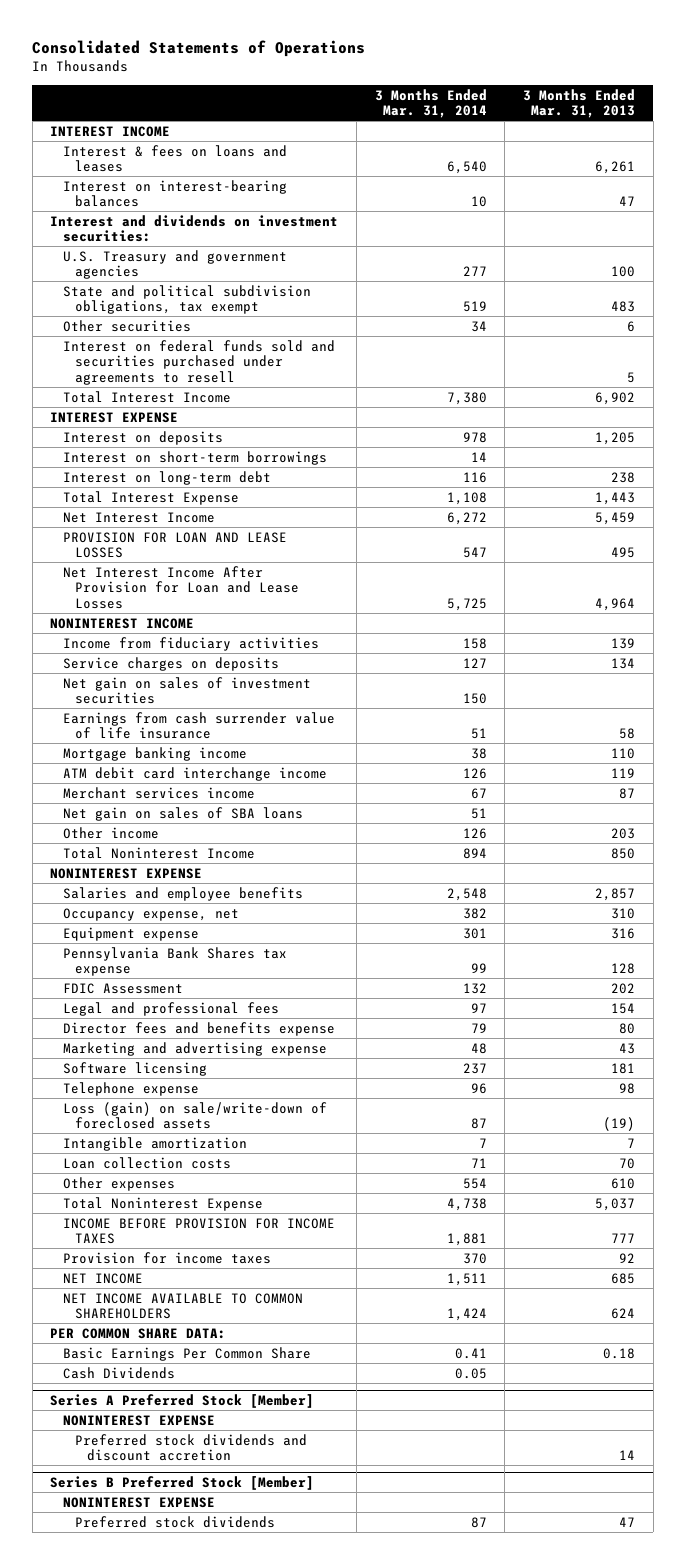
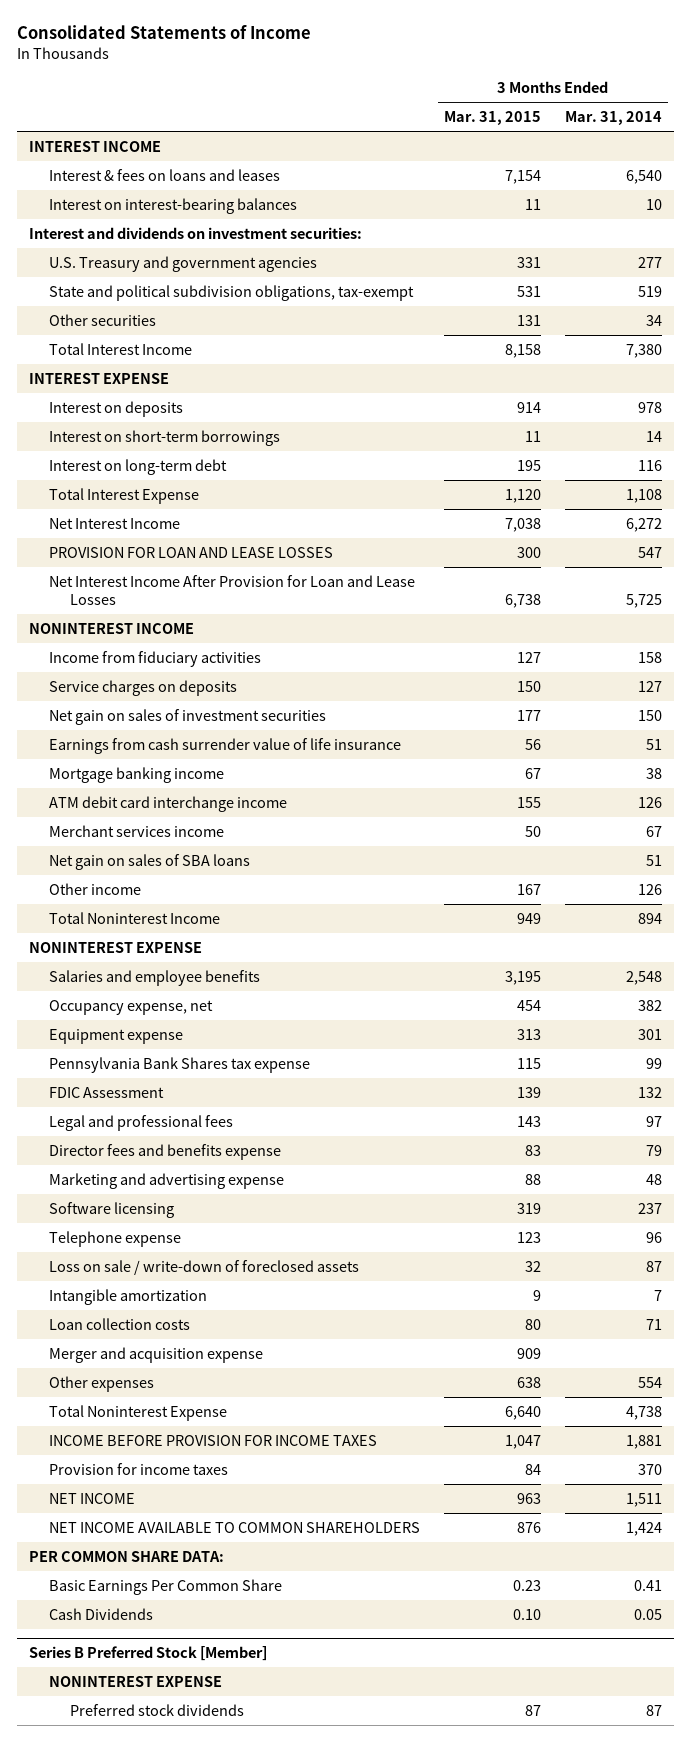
[32,40,366,58] Consolidated Statements of Operations -> [17,25,312,40] Consolidated Statements of Income
[523,88,636,119] 3 Months Ended Mar. 31, 2013 -> none
none -> [444,110,542,125] Mar. 31, 2015
[62,284,311,315] State and political subdivision obligations, tax exempt -> [49,284,415,301] State and political subdivision obligations, tax-exempt
[62,339,335,385] Interest on federal funds sold and securities purchased under agreements to resell -> none
[62,1101,327,1130] Loss (gain) on sale/write-down of foreclosed assets -> [49,1259,360,1275] Loss on sale / write-down of foreclosed assets
none -> [49,1346,264,1363] Merger and acquisition expense
[50,1394,315,1409] Series A Preferred Stock [Member] -> none
[62,1414,215,1426] NONINTEREST EXPENSE -> none
[75,1433,308,1462] Preferred stock dividends and discount accretion -> none

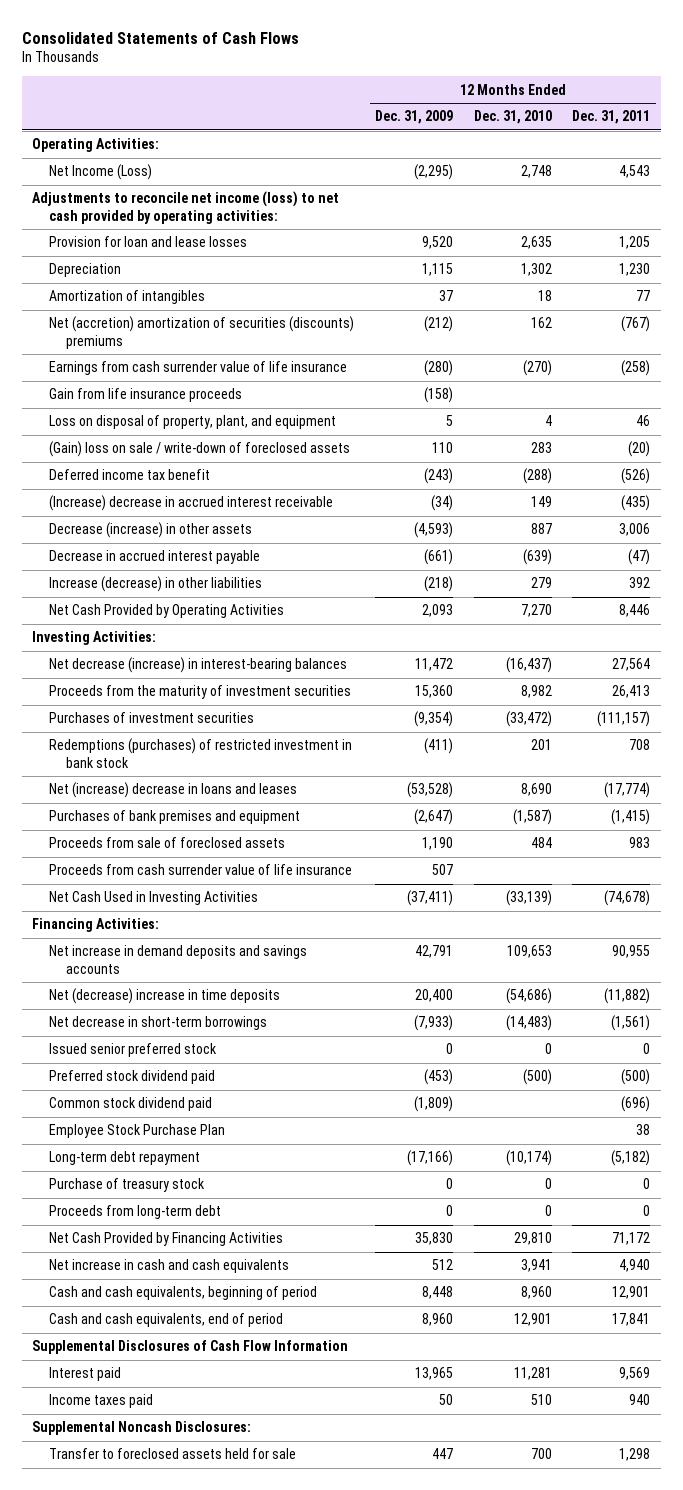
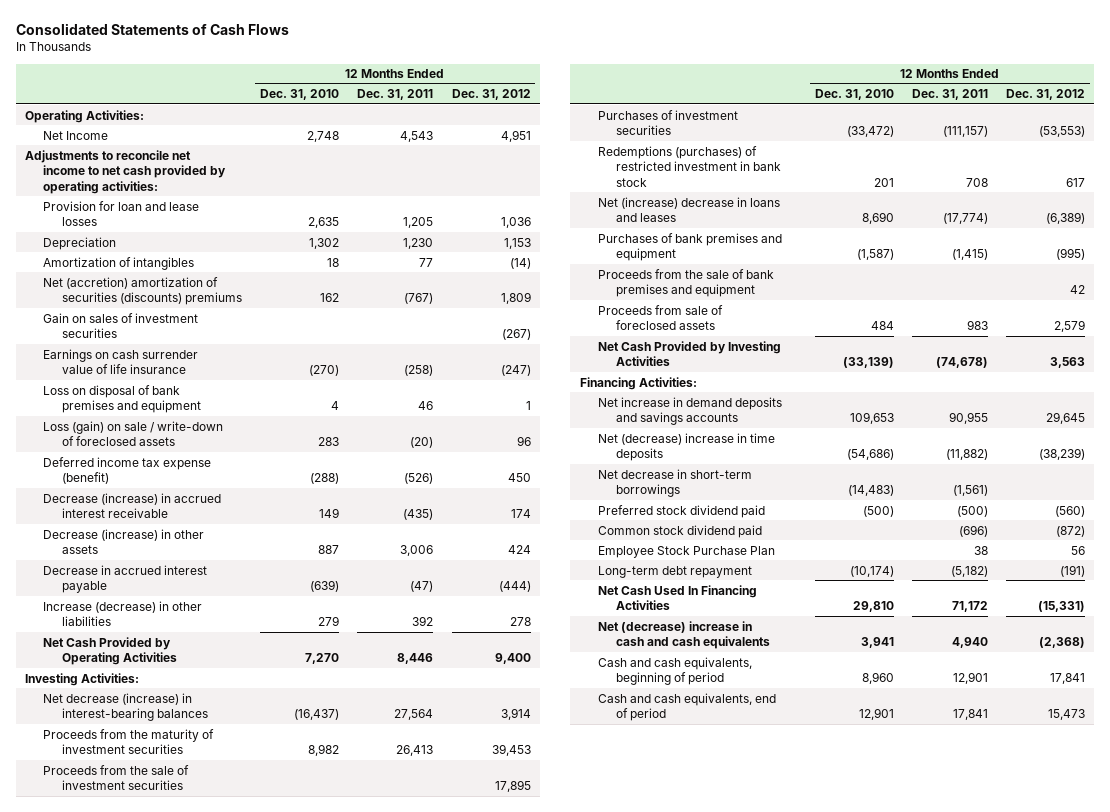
[374,110,453,125] Dec. 31, 2009 -> none
none -> [451,89,531,101] Dec. 31, 2012
[48,164,152,181] Net Income (Loss) -> [43,130,109,140] Net Income
[32,191,340,224] Adjustments to reconcile net income (loss) to net cash provided by operating activities: -> [25,149,227,194] Adjustments to reconcile net income to net cash provided by operating activities:
[48,388,242,403] Gain from life insurance proceeds -> none
none -> [43,312,199,339] Gain on sales of investment securities
[48,361,347,376] Earnings from cash surrender value of life insurance -> [43,348,199,375] Earnings on cash surrender value of life insurance
[48,415,336,430] Loss on disposal of property, plant, and equipment -> [43,384,201,414] Loss on disposal of bank premises and equipment
[48,441,350,458] (Gain) loss on sale / write-down of foreclosed assets -> [43,420,224,447] Loss (gain) on sale / write-down of foreclosed assets
[48,469,210,481] Deferred income tax benefit -> [43,456,212,485] Deferred income tax expense (benefit)
[48,495,333,512] (Increase) decrease in accrued interest receivable -> [43,492,222,519] Decrease (increase) in accrued interest receivable
none -> [43,764,190,791] Proceeds from the sale of investment securities
none -> [597,268,774,298] Proceeds from the sale of bank premises and equipment
[48,864,352,876] Proceeds from cash surrender value of life insurance -> none
[48,891,258,906] Net Cash Used in Investing Activities -> [597,340,781,367] Net Cash Provided by Investing Activities
[48,1043,217,1058] Issued senior preferred stock -> none
[48,1178,205,1193] Purchase of treasury stock -> none
[48,1205,221,1220] Proceeds from long-term debt -> none
[48,1232,283,1247] Net Cash Provided by Financing Activities -> [597,584,757,611] Net Cash Used In Financing Activities
[48,1259,289,1274] Net increase in cash and cash equivalents -> [597,620,771,650] Net (decrease) increase in cash and cash equivalents
[32,1340,349,1355] Supplemental Disclosures of Cash Flow Information -> none
[48,1367,121,1382] Interest paid -> none
[48,1394,153,1409] Income taxes paid -> none
[32,1421,252,1436] Supplemental Noncash Disclosures: -> none
[48,1448,296,1460] Transfer to foreclosed assets held for sale -> none

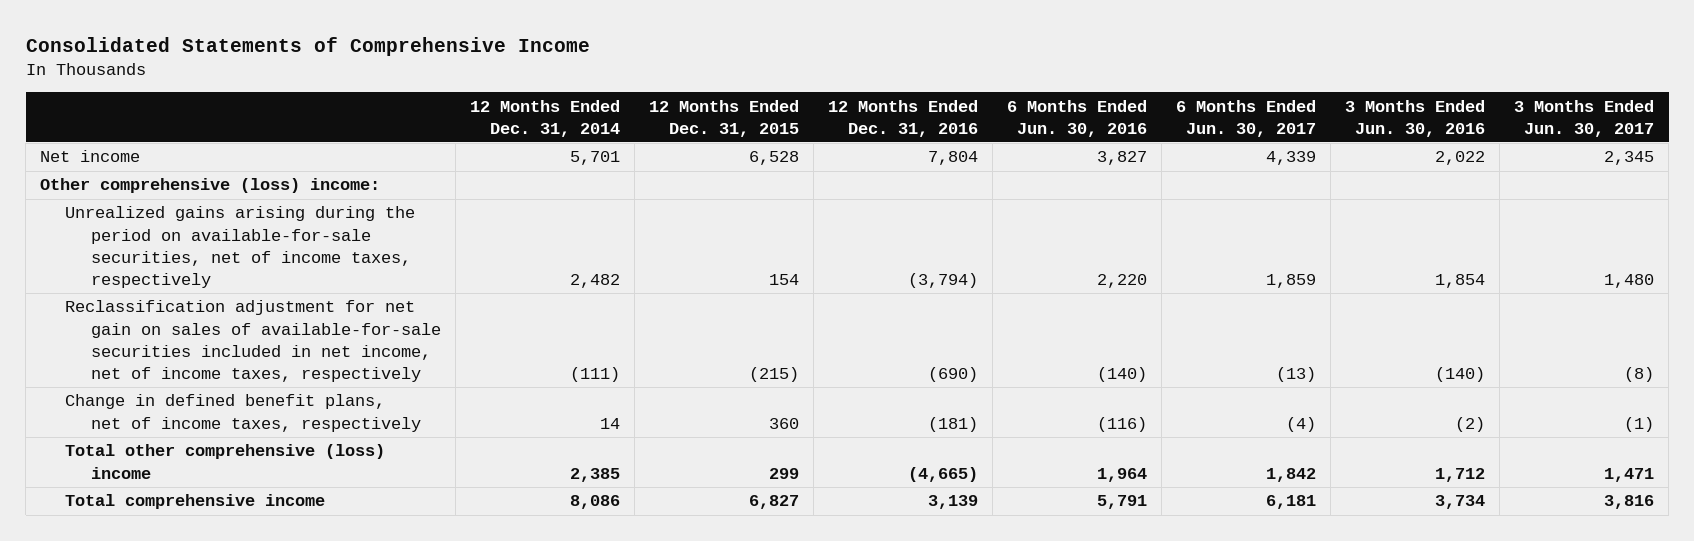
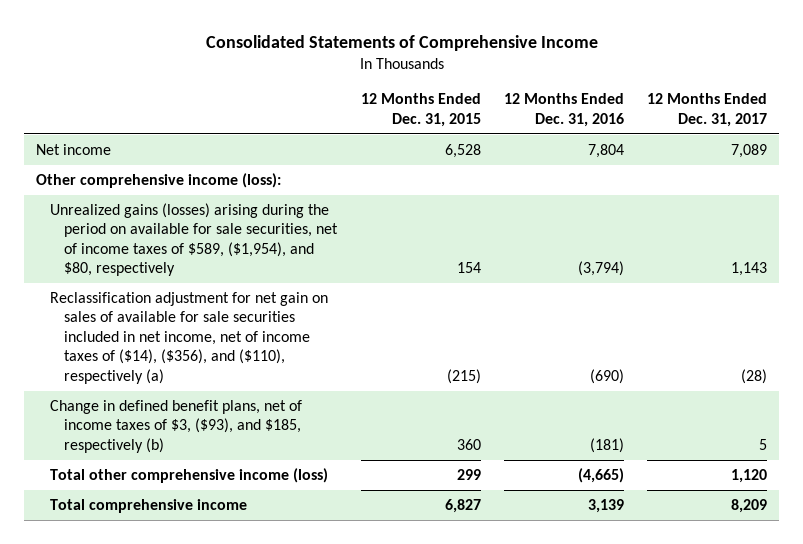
[469,99,620,137] 12 Months Ended Dec. 31, 2014 -> none
[1007,99,1148,137] 6 Months Ended Jun. 30, 2016 -> none
[1176,99,1317,137] 6 Months Ended Jun. 30, 2017 -> none
[1345,99,1486,137] 3 Months Ended Jun. 30, 2016 -> none
[1514,99,1655,137] 3 Months Ended Jun. 30, 2017 -> none
none -> [647,93,768,127] 12 Months Ended Dec. 31, 2017
[40,178,381,194] Other comprehensive (loss) income: -> [36,172,282,188] Other comprehensive income (loss):
[65,206,416,288] Unrealized gains arising during the period on available-for-sale securities, net of income taxes, respectively -> [50,202,339,277] Unrealized gains (losses) arising during the period on available for sale securities, net of income taxes of $589, ($1,954), and $80, respectively
[65,300,441,382] Reclassification adjustment for net gain on sales of available-for-sale securities included in net income, net of income taxes, respectively -> [50,291,329,385] Reclassification adjustment for net gain on sales of available for sale securities included in net income, net of income taxes of ($14), ($356), and ($110), respectively (a)
[65,394,421,432] Change in defined benefit plans, net of income taxes, respectively -> [50,399,303,453] Change in defined benefit plans, net of income taxes of $3, ($93), and $185, respectively (b)
[65,444,386,479] Total other comprehensive (loss) income -> [50,467,329,483] Total other comprehensive income (loss)

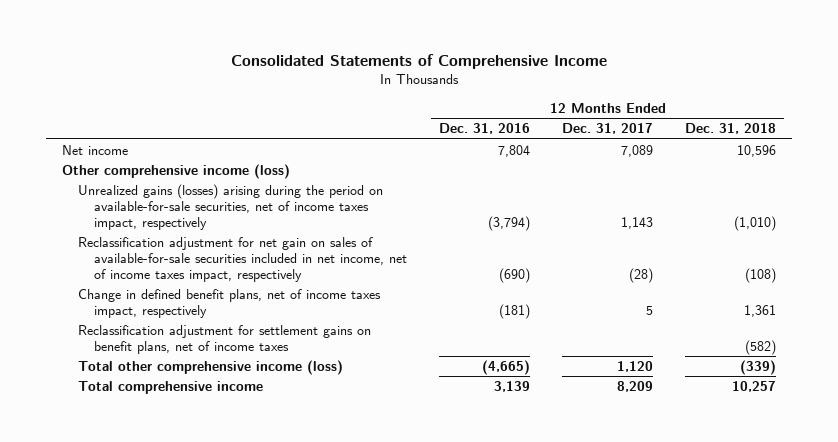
[360,93,481,127] 12 Months Ended Dec. 31, 2015 -> none
none -> [685,123,777,135] Dec. 31, 2018
[36,172,282,188] Other comprehensive income (loss): -> [61,163,290,179] Other comprehensive income (loss)
[50,202,339,277] Unrealized gains (losses) arising during the period on available for sale securities, net of income taxes of $589, ($1,954), and $80, respectively -> [77,183,383,230] Unrealized gains (losses) arising during the period on available-for-sale securities, net of income taxes impact, respectively
[50,291,329,385] Reclassification adjustment for net gain on sales of available for sale securities included in net income, net of income taxes of ($14), ($356), and ($110), respectively (a) -> [77,236,407,282] Reclassification adjustment for net gain on sales of available-for-sale securities included in net income, net of income taxes impact, respectively
[50,399,303,453] Change in defined benefit plans, net of income taxes of $3, ($93), and $185, respectively (b) -> [77,288,381,318] Change in defined benefit plans, net of income taxes impact, respectively
none -> [77,324,371,354] Reclassification adjustment for settlement gains on benefit plans, net of income taxes

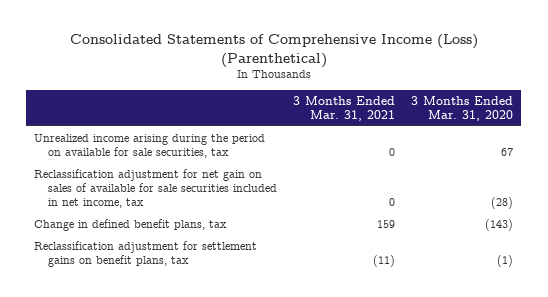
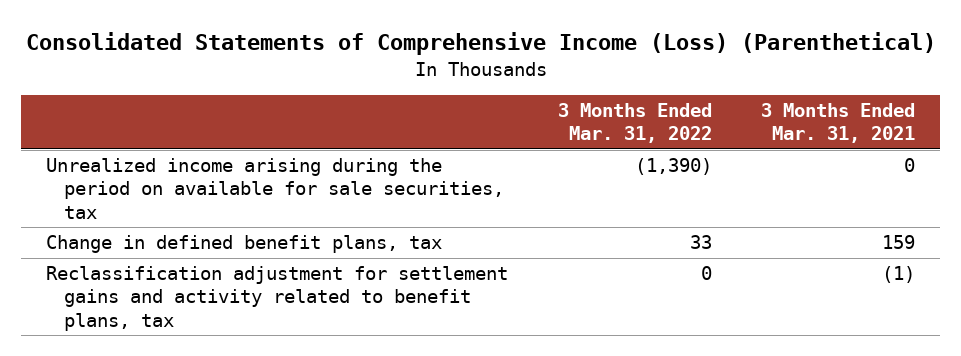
[411,95,514,121] 3 Months Ended Mar. 31, 2020 -> none
none -> [557,103,712,144] 3 Months Ended Mar. 31, 2022
[34,168,278,208] Reclassification adjustment for net gain on sales of available for sale securities included in net income, tax -> none
[34,240,258,267] Reclassification adjustment for settlement gains on benefit plans, tax -> [45,266,508,331] Reclassification adjustment for settlement gains and activity related to benefit plans, tax
[373,254,396,267] (11) -> [882,266,916,284] (1)

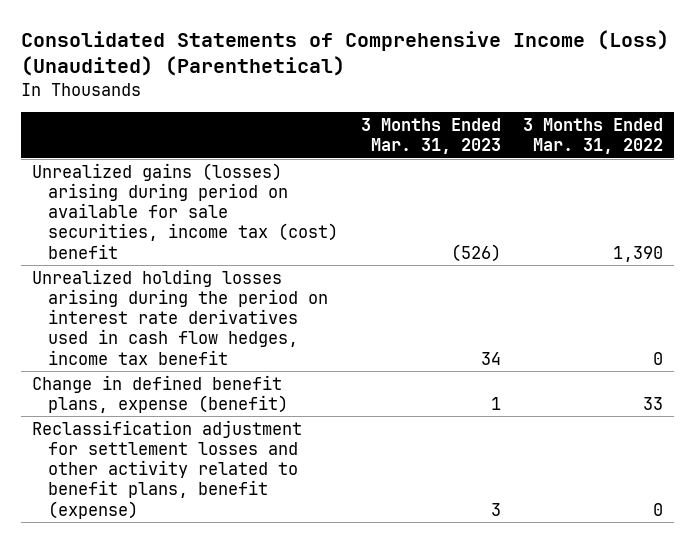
[25,32,936,56] Consolidated Statements of Comprehensive Income (Loss) (Parenthetical) -> [20,30,669,77] Consolidated Statements of Comprehensive Income (Loss) (Unaudited) (Parenthetical)
[761,103,916,144] 3 Months Ended Mar. 31, 2021 -> none
none -> [360,118,501,155] 3 Months Ended Mar. 31, 2023
[45,158,504,219] Unrealized income arising during the period on available for sale securities, tax -> [32,162,339,259] Unrealized gains (losses) arising during period on available for sale securities, income tax (cost) benefit
[634,158,712,176] (1,390) -> [613,245,664,262] 1,390
none -> [32,268,329,365] Unrealized holding losses arising during the period on interest rate derivatives used in cash flow hedges, income tax benefit
[45,235,442,254] Change in defined benefit plans, tax -> [32,374,289,413] Change in defined benefit plans, expense (benefit)
[45,266,508,331] Reclassification adjustment for settlement gains and activity related to benefit plans, tax -> [32,419,303,519] Reclassification adjustment for settlement losses and other activity related to benefit plans, benefit (expense)

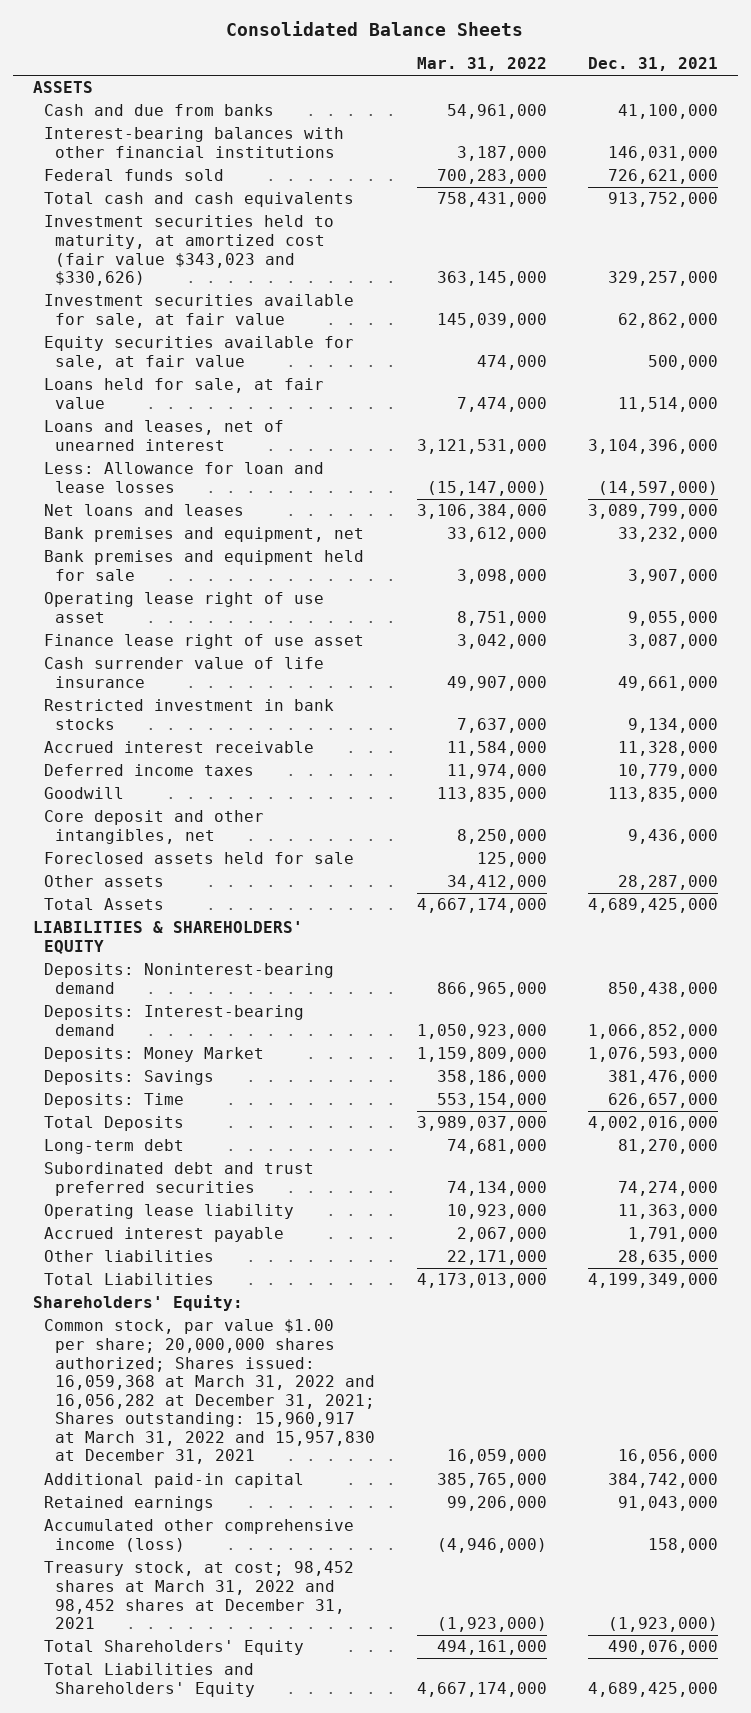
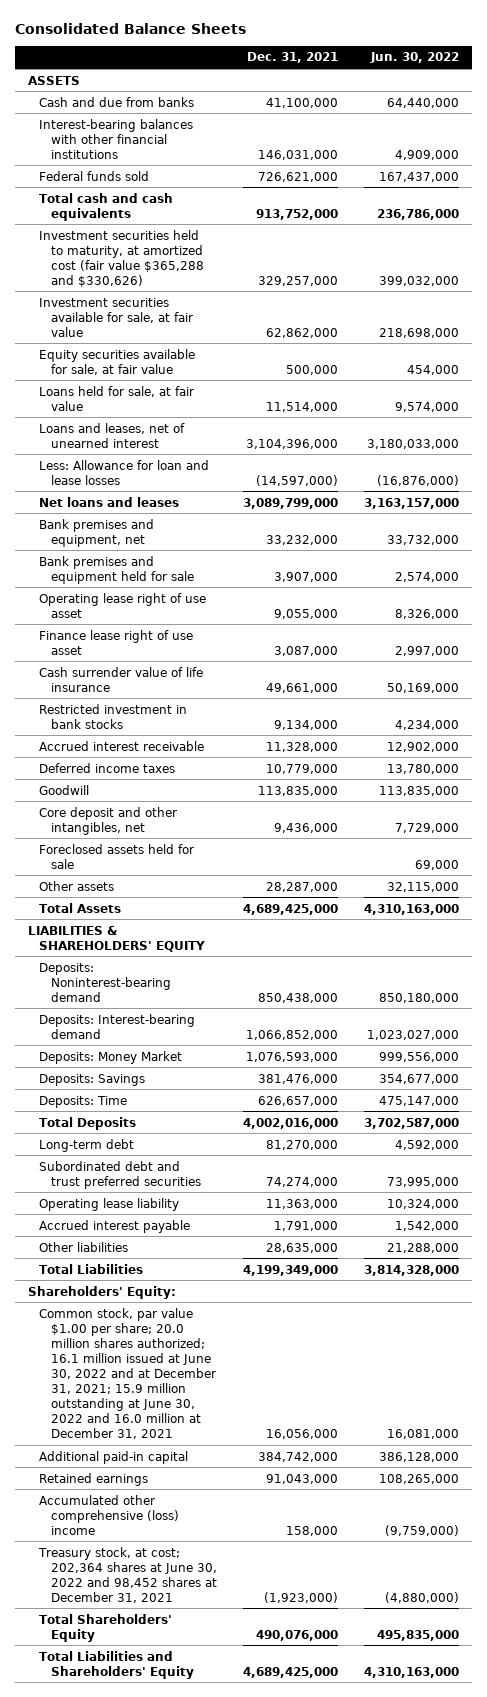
[416,57,547,72] Mar. 31, 2022 -> none
none -> [369,52,459,64] Jun. 30, 2022
[44,215,335,287] Investment securities held to maturity, at amortized cost (fair value $343,023 and $330,626) -> [39,229,205,287] Investment securities held to maturity, at amortized cost (fair value $365,288 and $330,626)
[44,1319,376,1465] Common stock, par value $1.00 per share; 20,000,000 shares authorized; Shares issued: 16,059,368 at March 31, 2022 and 16,056,282 at December 31, 2021; Shares outstanding: 15,960,917 at March 31, 2022 and 15,957,830 at December 31, 2021 -> [39,1307,217,1439] Common stock, par value $1.00 per share; 20.0 million shares authorized; 16.1 million issued at June 30, 2022 and at December 31, 2021; 15.9 million outstanding at June 30, 2022 and 16.0 million at December 31, 2021
[44,1519,355,1552] Accumulated other comprehensive income (loss) -> [39,1494,180,1535] Accumulated other comprehensive (loss) income
[44,1561,355,1630] Treasury stock, at cost; 98,452 shares at March 31, 2022 and 98,452 shares at December 31, 2021 -> [38,1546,218,1603] Treasury stock, at cost; 202,364 shares at June 30, 2022 and 98,452 shares at December 31, 2021

